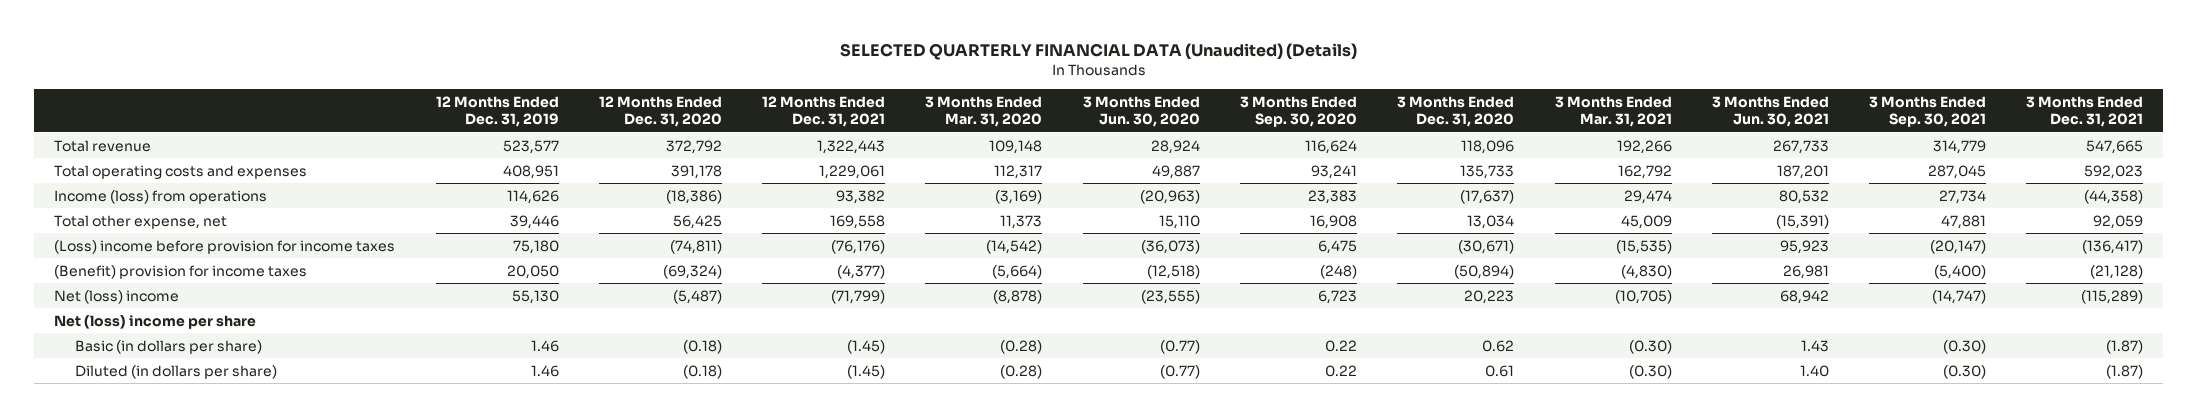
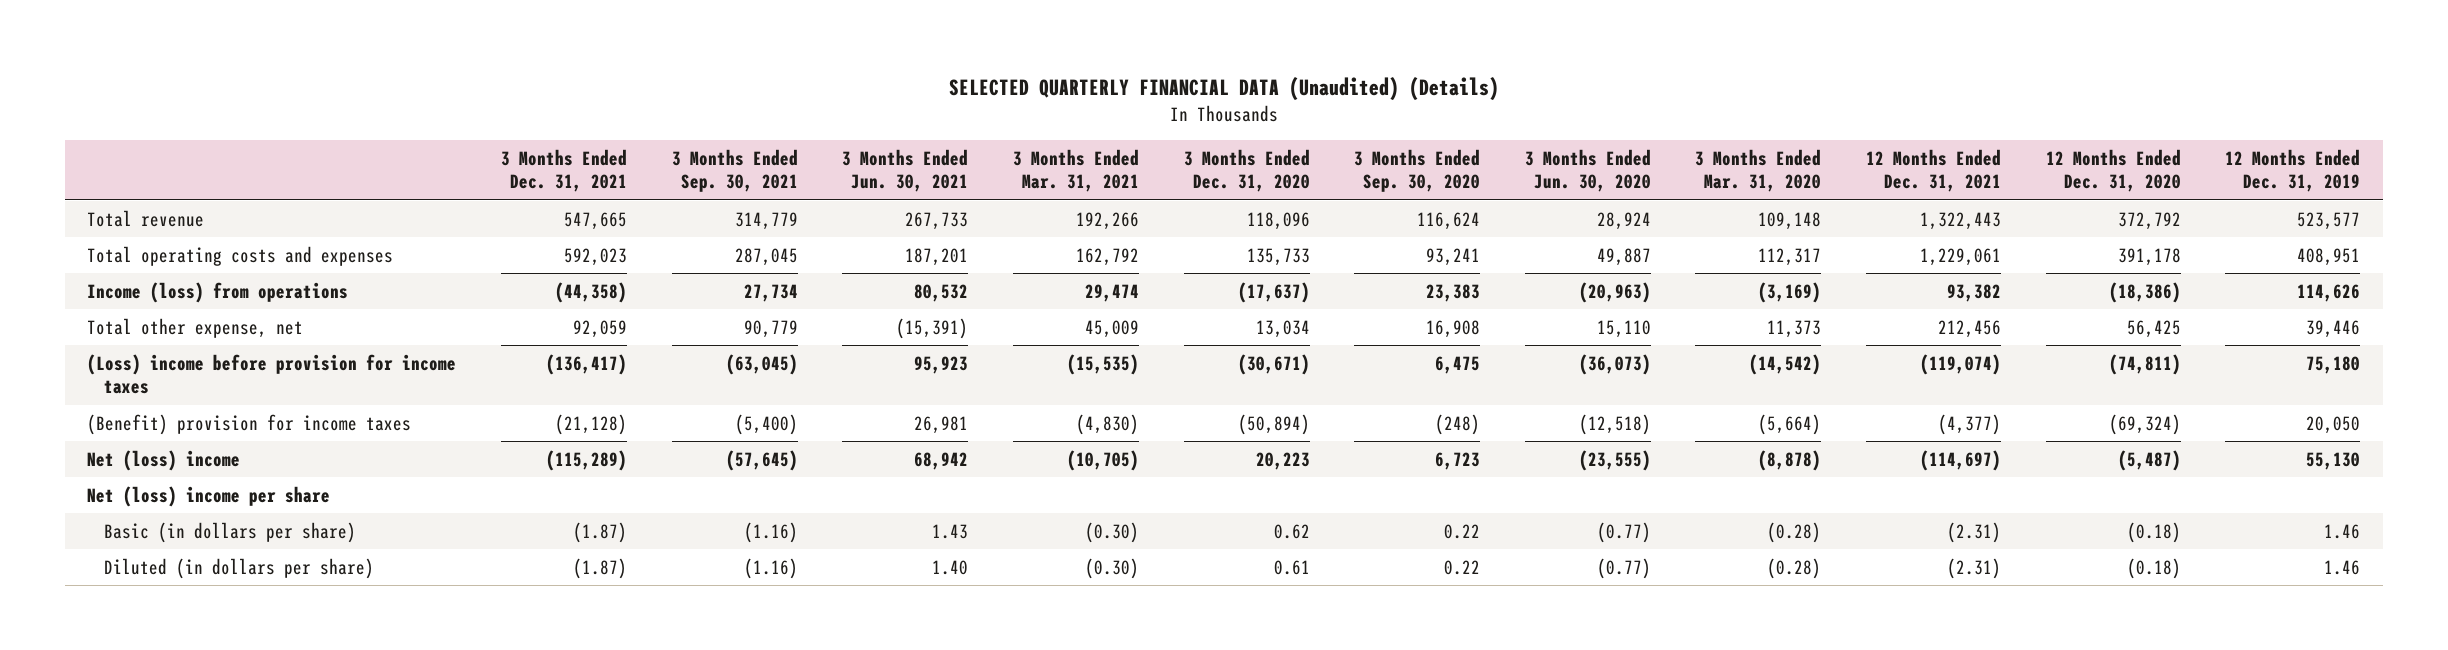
[830,214,886,229] 169,558 -> [1937,319,2001,338] 212,456
[1941,214,1987,229] 47,881 -> [743,319,798,338] 90,779
[831,239,886,254] (76,176) -> [1919,353,2001,375] (119,074)
[1930,239,1987,254] (20,147) -> [725,353,798,375] (63,045)
[831,289,886,304] (71,799) -> [1919,449,2001,471] (114,697)
[1932,289,1987,304] (14,747) -> [725,449,798,471] (57,645)
[847,339,886,354] (1.45) -> [1946,521,2001,543] (2.31)
[1943,339,1987,354] (0.30) -> [743,521,798,543] (1.16)
[847,364,886,379] (1.45) -> [1946,557,2001,579] (2.31)
[1943,364,1987,379] (0.30) -> [743,557,798,579] (1.16)

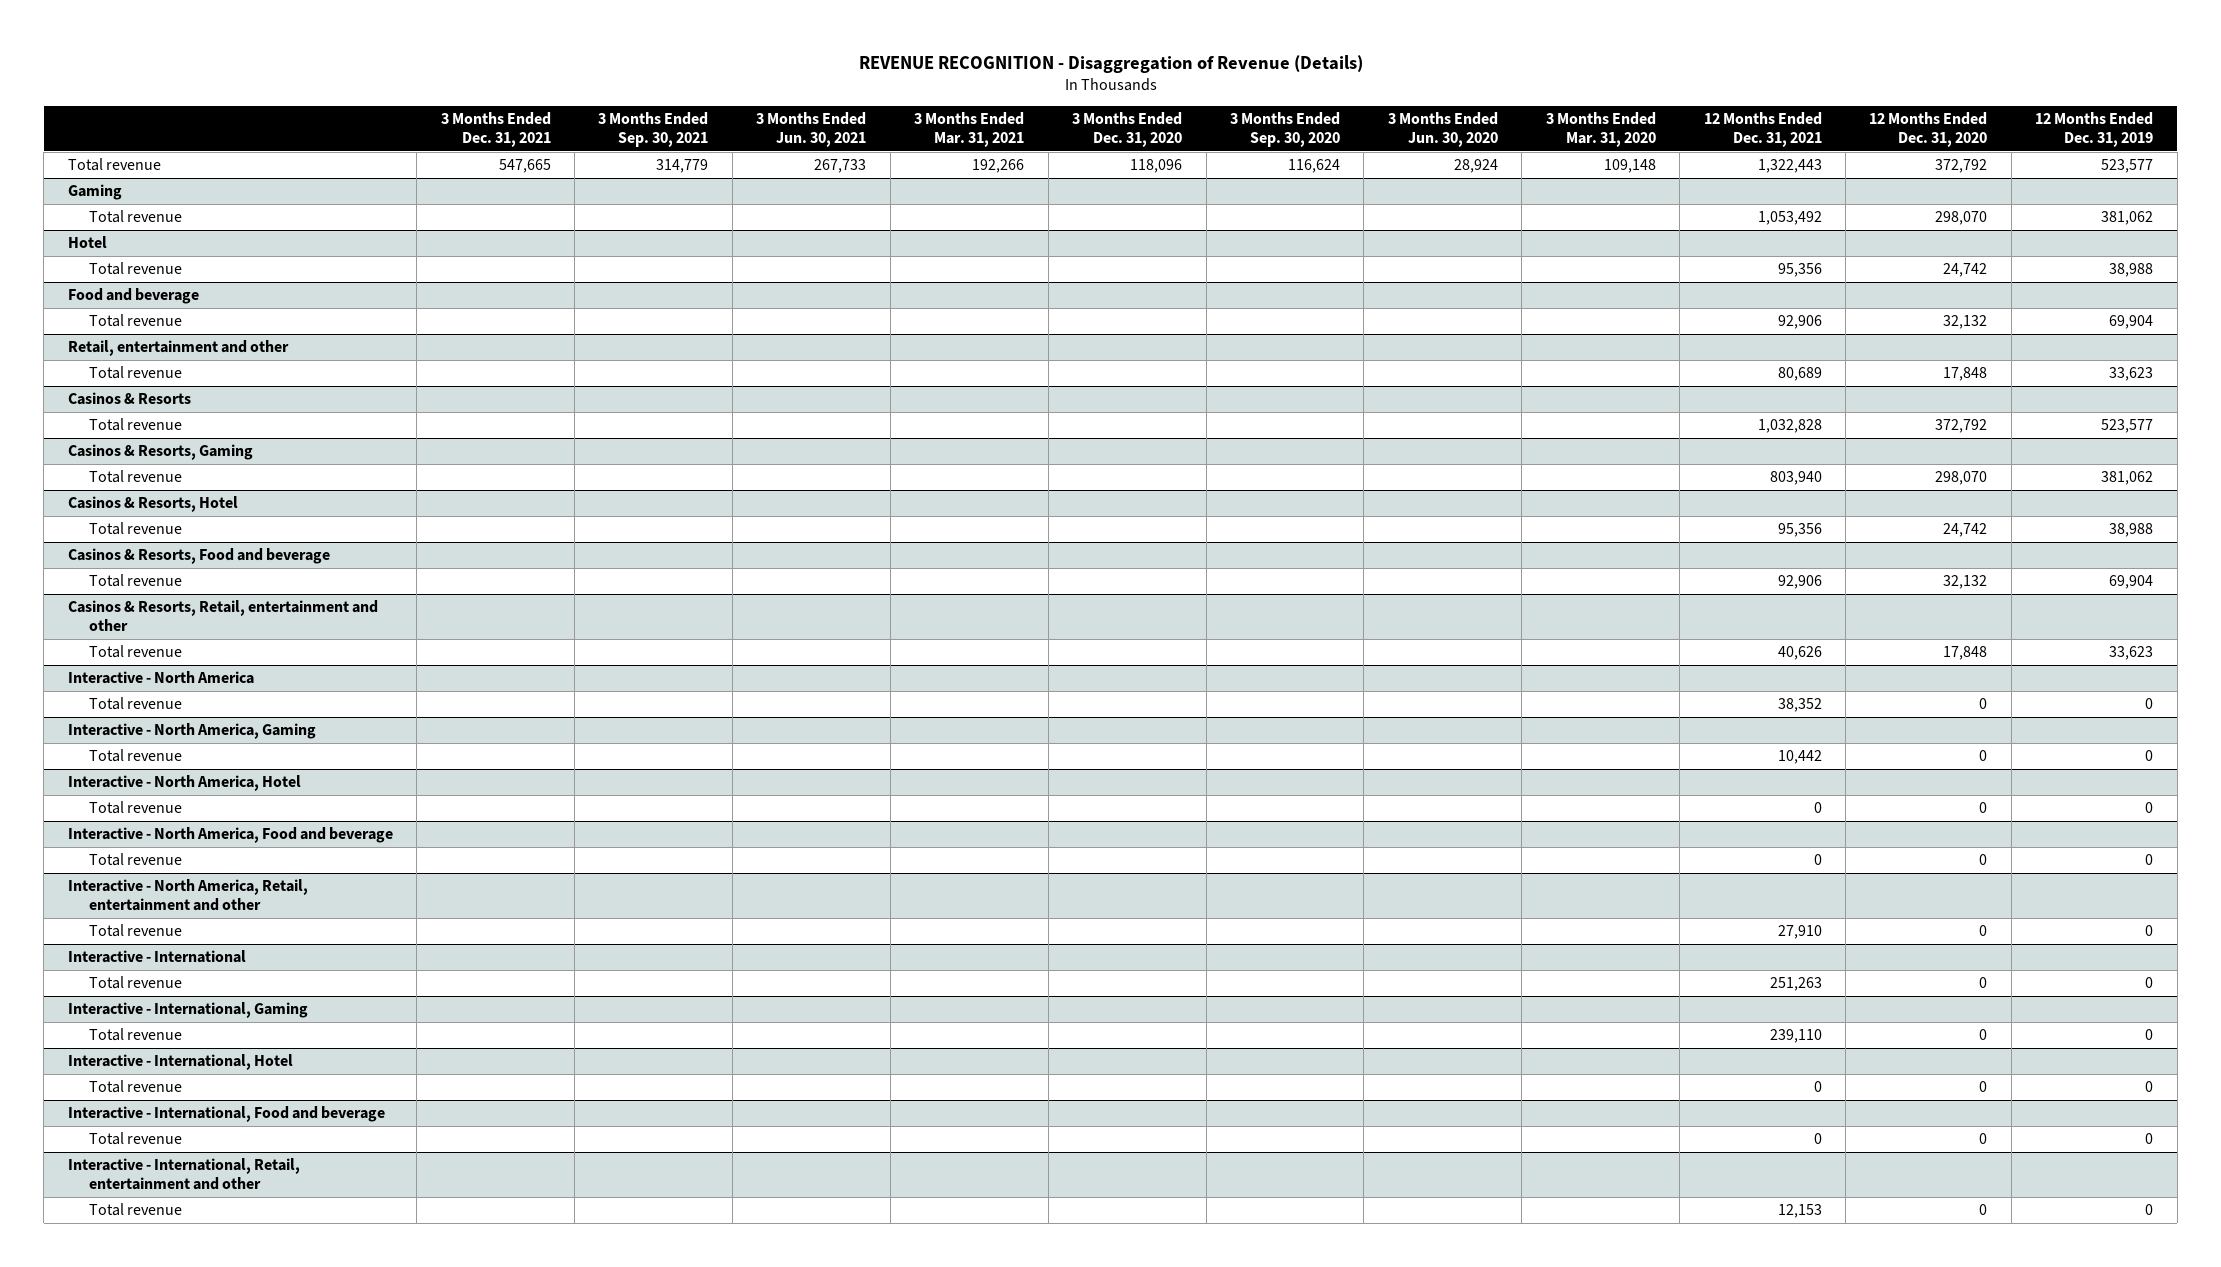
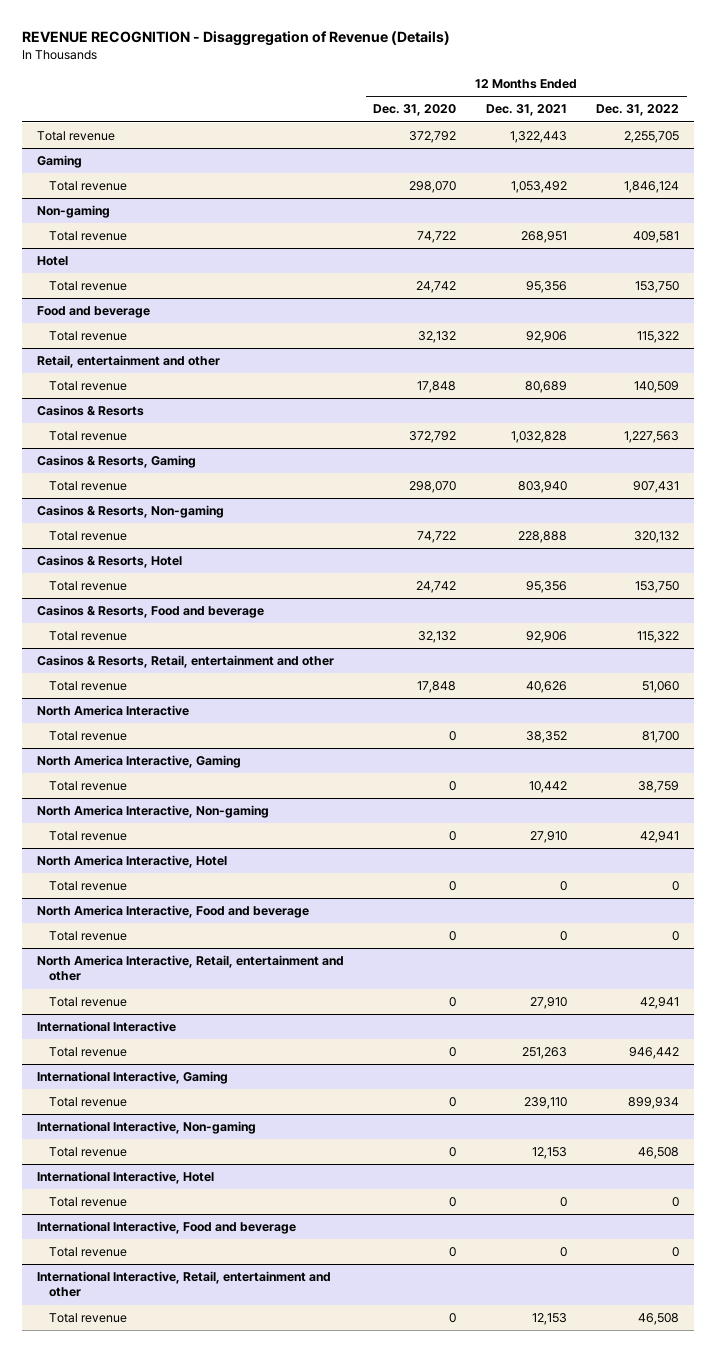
[440,112,551,148] 3 Months Ended Dec. 31, 2021 -> none
[598,112,709,148] 3 Months Ended Sep. 30, 2021 -> none
[756,112,867,148] 3 Months Ended Jun. 30, 2021 -> none
[914,112,1025,148] 3 Months Ended Mar. 31, 2021 -> none
[1072,112,1183,148] 3 Months Ended Dec. 31, 2020 -> none
[1229,112,1340,148] 3 Months Ended Sep. 30, 2020 -> none
[1387,112,1498,148] 3 Months Ended Jun. 30, 2020 -> none
[1545,112,1656,148] 3 Months Ended Mar. 31, 2020 -> none
[2035,112,2154,148] 12 Months Ended Dec. 31, 2019 -> none
none -> [596,104,680,117] Dec. 31, 2022
none -> [36,205,110,219] Non-gaming
none -> [48,231,127,242] Total revenue
none -> [36,505,224,519] Casinos & Resorts, Non-gaming
none -> [48,531,127,542] Total revenue
[67,671,254,685] Interactive - North America -> [36,705,189,717] North America Interactive
[67,723,316,740] Interactive - North America, Gaming -> [36,755,241,769] North America Interactive, Gaming
none -> [36,805,269,819] North America Interactive, Non-gaming
none -> [48,831,127,842] Total revenue
[67,775,301,792] Interactive - North America, Hotel -> [36,855,227,869] North America Interactive, Hotel
[67,827,393,844] Interactive - North America, Food and beverage -> [36,905,309,919] North America Interactive, Food and beverage
[67,879,308,912] Interactive - North America, Retail, entertainment and other -> [36,955,344,982] North America Interactive, Retail, entertainment and other
[67,950,246,964] Interactive - International -> [36,1021,176,1033] International Interactive
[67,1002,308,1019] Interactive - International, Gaming -> [36,1071,228,1085] International Interactive, Gaming
none -> [36,1121,256,1135] International Interactive, Non-gaming
none -> [48,1147,127,1158] Total revenue
[67,1054,293,1071] Interactive - International, Hotel -> [36,1171,214,1185] International Interactive, Hotel
[67,1106,385,1123] Interactive - International, Food and beverage -> [36,1221,296,1235] International Interactive, Food and beverage
[67,1158,300,1191] Interactive - International, Retail, entertainment and other -> [36,1271,331,1298] International Interactive, Retail, entertainment and other

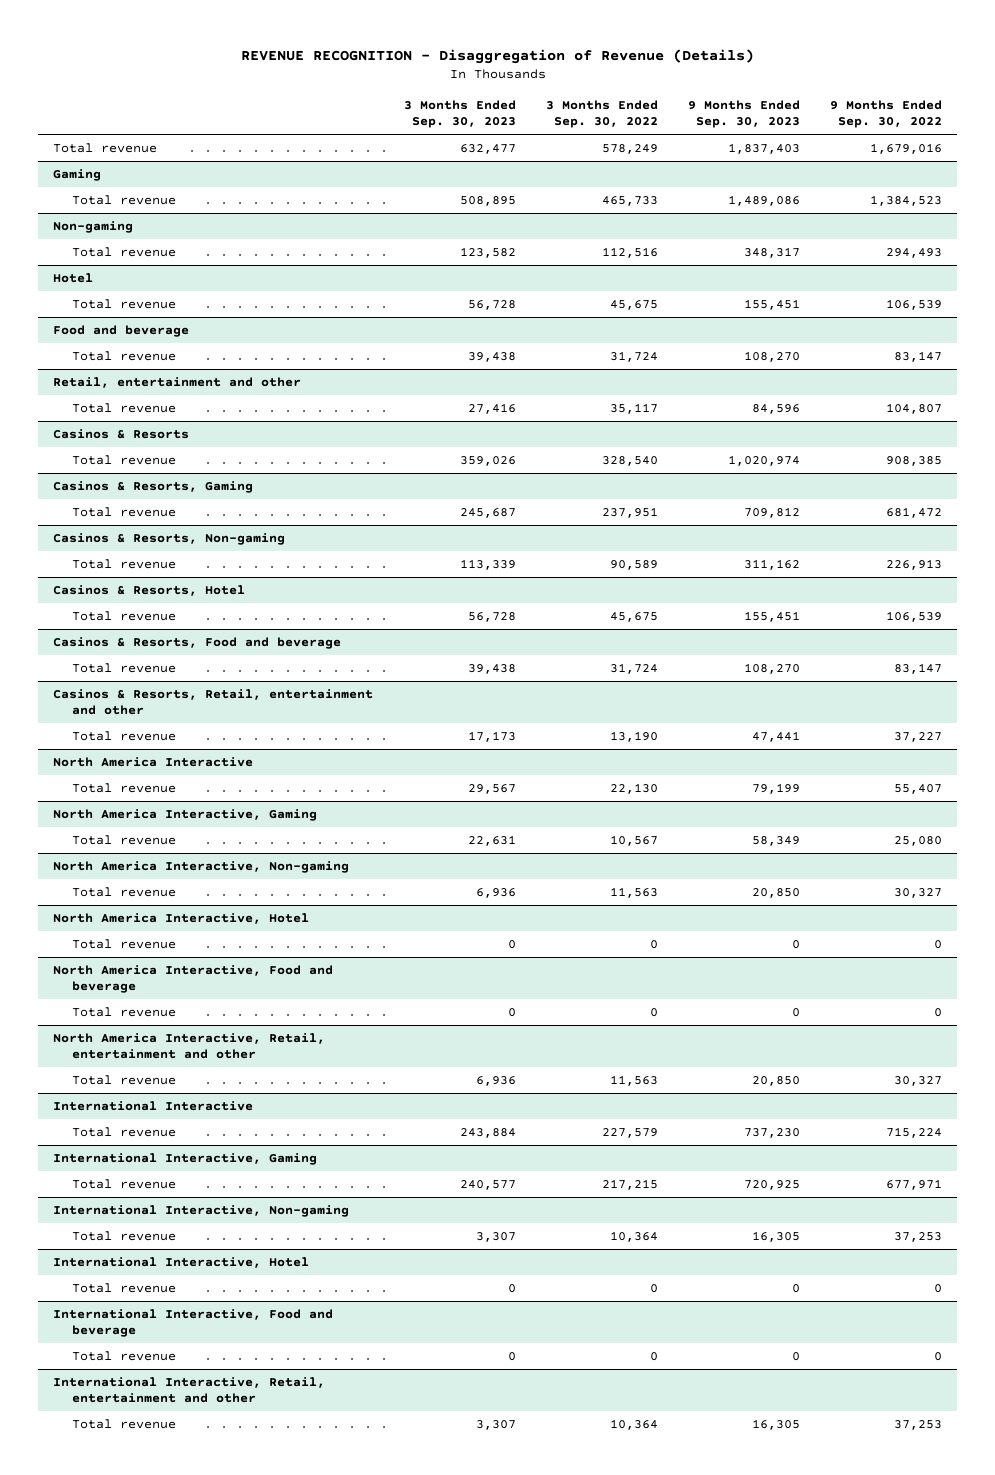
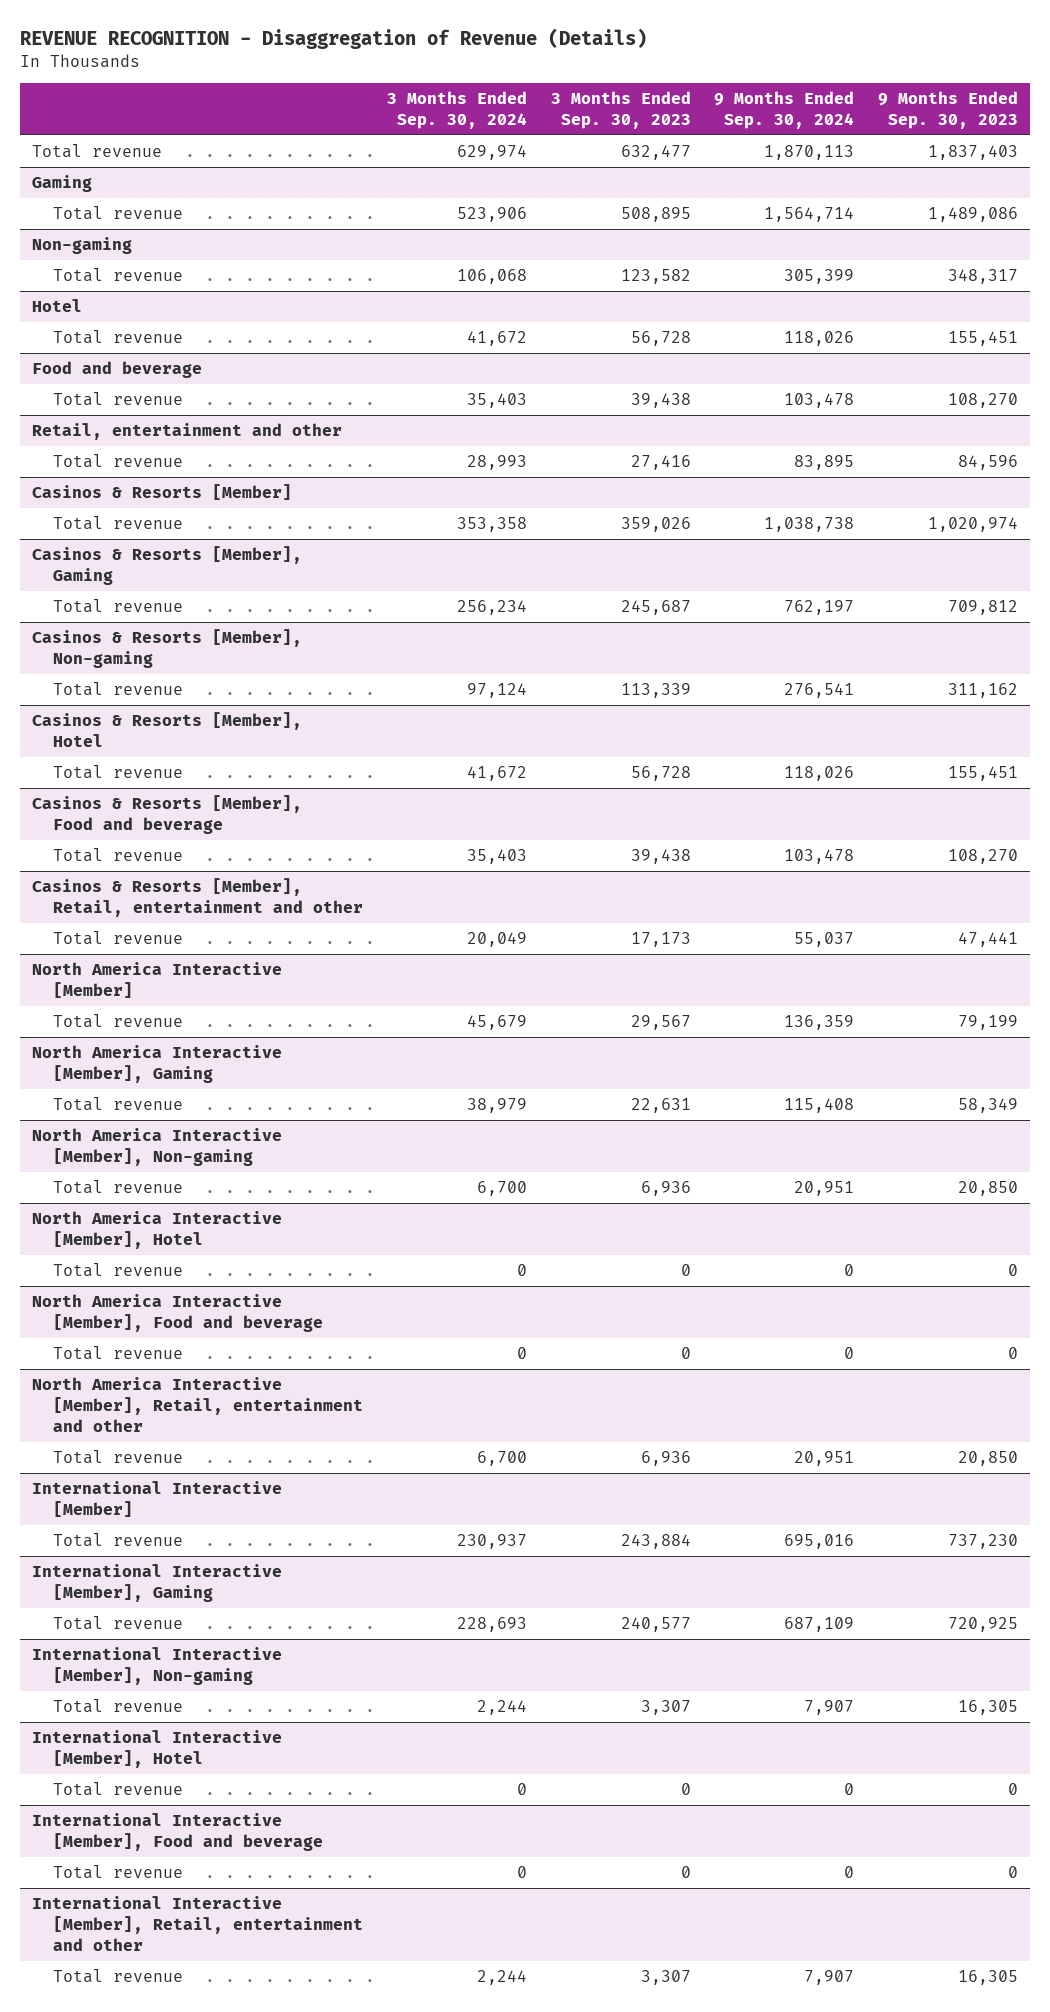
[545,99,658,129] 3 Months Ended Sep. 30, 2022 -> none
[829,99,942,129] 9 Months Ended Sep. 30, 2022 -> none
none -> [386,91,527,130] 3 Months Ended Sep. 30, 2024
none -> [714,91,855,130] 9 Months Ended Sep. 30, 2024
[53,428,190,439] Casinos & Resorts -> [32,484,293,501] Casinos & Resorts [Member]
[53,480,254,493] Casinos & Resorts, Gaming -> [32,546,303,585] Casinos & Resorts [Member], Gaming
[53,532,286,545] Casinos & Resorts, Non-gaming -> [32,629,303,668] Casinos & Resorts [Member], Non-gaming
[53,584,246,596] Casinos & Resorts, Hotel -> [32,712,303,747] Casinos & Resorts [Member], Hotel
[53,636,342,649] Casinos & Resorts, Food and beverage -> [32,795,303,834] Casinos & Resorts [Member], Food and beverage
[53,688,374,716] Casinos & Resorts, Retail, entertainment and other -> [32,878,364,917] Casinos & Resorts [Member], Retail, entertainment and other
[53,756,254,767] North America Interactive -> [32,962,283,998] North America Interactive [Member]
[53,808,318,821] North America Interactive, Gaming -> [32,1045,283,1083] North America Interactive [Member], Gaming
[53,860,350,873] North America Interactive, Non-gaming -> [32,1128,283,1166] North America Interactive [Member], Non-gaming
[53,912,310,924] North America Interactive, Hotel -> [32,1211,283,1249] North America Interactive [Member], Hotel
[53,964,334,994] North America Interactive, Food and beverage -> [32,1294,324,1332] North America Interactive [Member], Food and beverage
[53,1032,326,1060] North America Interactive, Retail, entertainment and other -> [32,1377,364,1432] North America Interactive [Member], Retail, entertainment and other
[53,1100,254,1111] International Interactive -> [32,1481,283,1517] International Interactive [Member]
[53,1152,318,1165] International Interactive, Gaming -> [32,1564,283,1602] International Interactive [Member], Gaming
[53,1204,350,1217] International Interactive, Non-gaming -> [32,1647,283,1685] International Interactive [Member], Non-gaming
[53,1256,310,1268] International Interactive, Hotel -> [32,1730,283,1768] International Interactive [Member], Hotel
[53,1308,334,1338] International Interactive, Food and beverage -> [32,1813,324,1851] International Interactive [Member], Food and beverage
[53,1376,326,1404] International Interactive, Retail, entertainment and other -> [32,1896,364,1951] International Interactive [Member], Retail, entertainment and other

